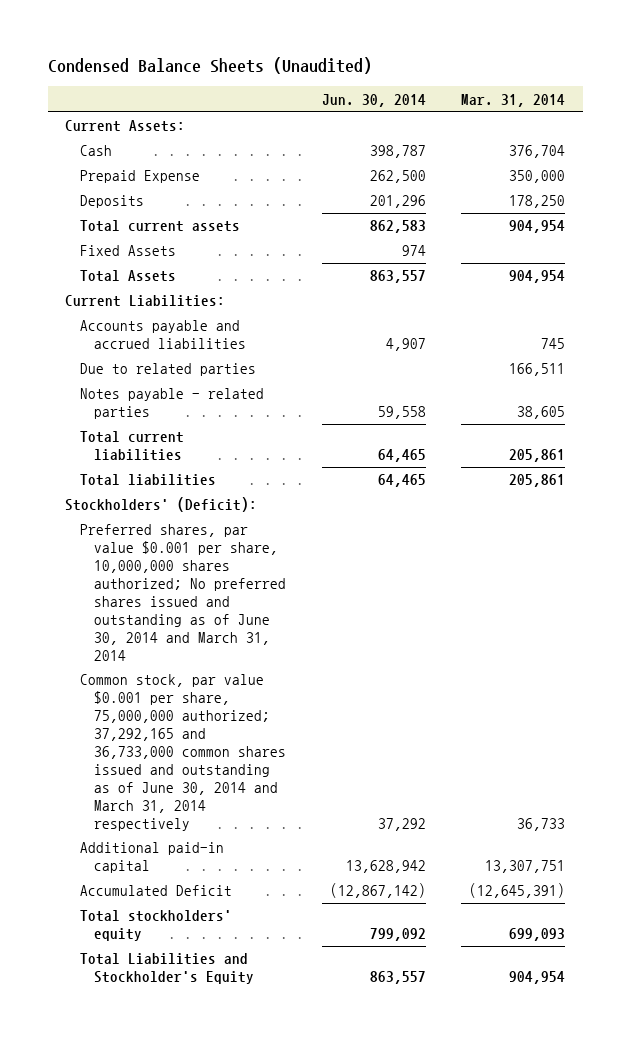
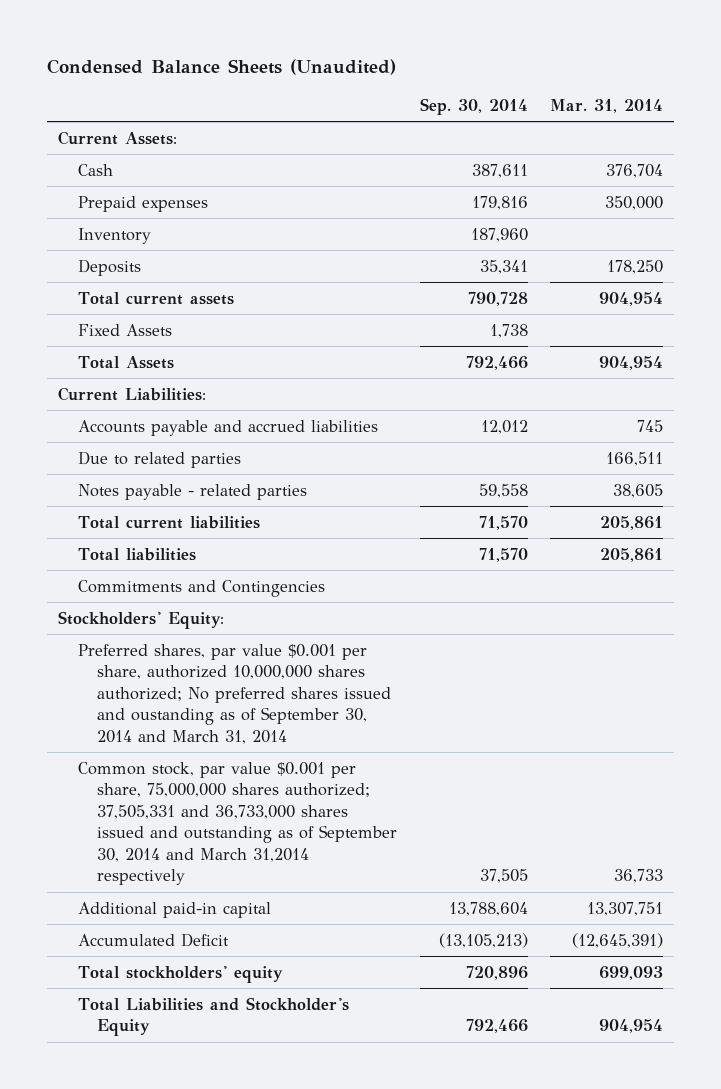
[321,93,426,107] Jun. 30, 2014 -> none
none -> [419,98,528,116] Sep. 30, 2014
[79,170,200,184] Prepaid Expense -> [77,195,208,212] Prepaid expenses
none -> [77,227,151,244] Inventory
none -> [77,579,325,597] Commitments and Contingencies
[65,497,258,513] Stockholders' (Deficit): -> [58,610,225,629] Stockholders' Equity:
[79,524,287,661] Preferred shares, par value $0.001 per share, 10,000,000 shares authorized; No preferred shares issued and outstanding as of June 30, 2014 and March 31, 2014 -> [77,643,392,744] Preferred shares, par value $0.001 per share, authorized 10,000,000 shares authorized; No preferred shares issued and oustanding as of September 30, 2014 and March 31, 2014
[79,674,287,831] Common stock, par value $0.001 per share, 75,000,000 authorized; 37,292,165 and 36,733,000 common shares issued and outstanding as of June 30, 2014 and March 31, 2014 respectively -> [77,761,398,886] Common stock, par value $0.001 per share, 75,000,000 shares authorized; 37,505,331 and 36,733,000 shares issued and outstanding as of September 30, 2014 and March 31,2014 respectively

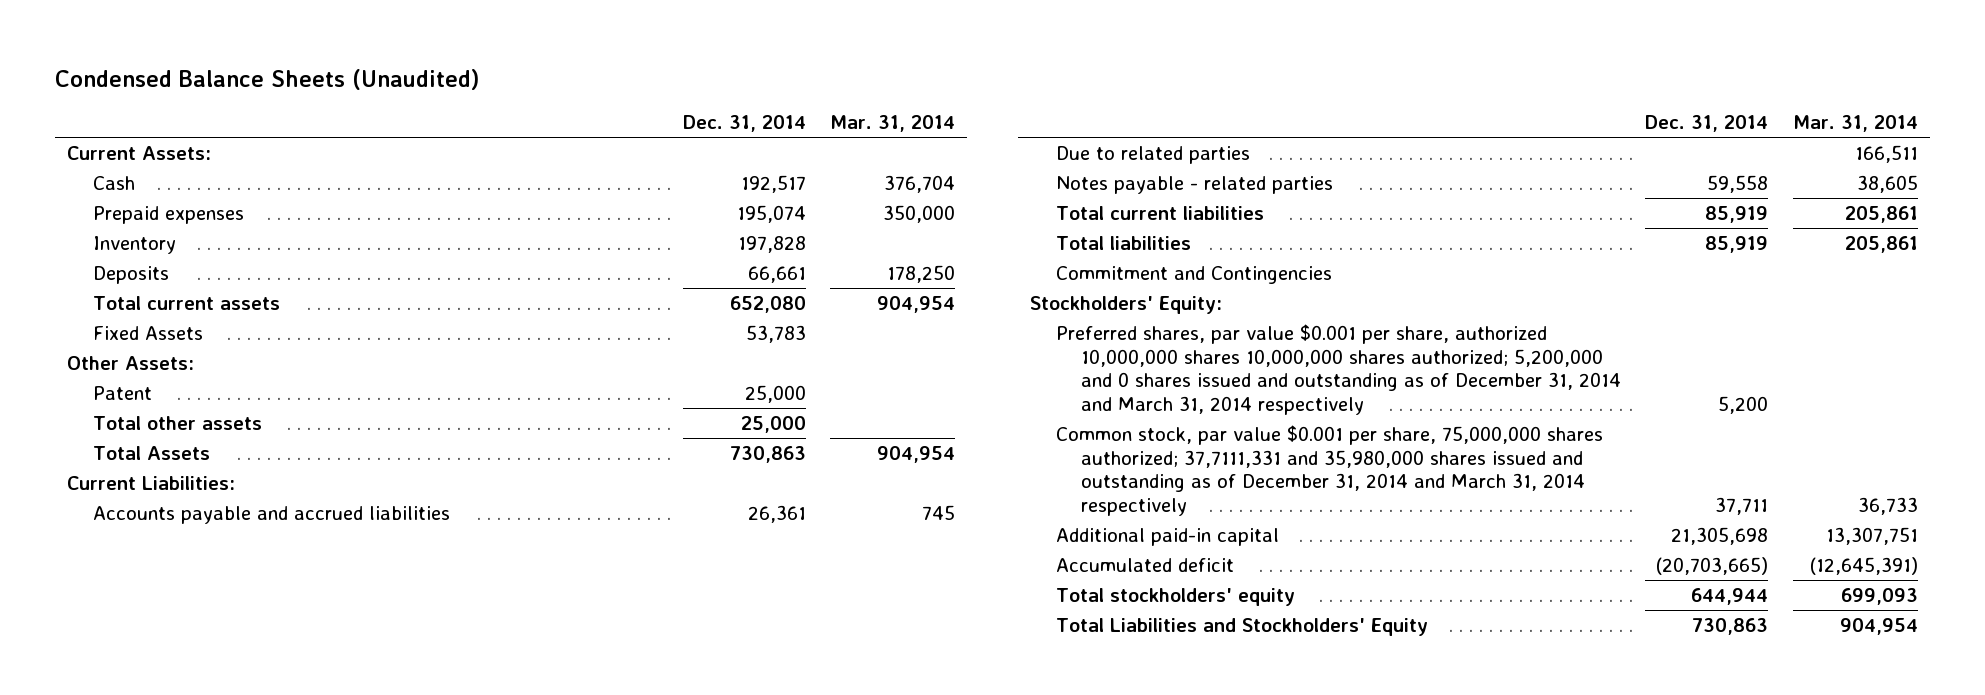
[419,98,528,116] Sep. 30, 2014 -> none
none -> [682,115,806,133] Dec. 31, 2014
none -> [67,355,195,370] Other Assets:
none -> [92,385,152,400] Patent
none -> [92,415,262,430] Total other assets
[77,579,325,597] Commitments and Contingencies -> [1055,265,1332,284] Commitment and Contingencies
[77,643,392,744] Preferred shares, par value $0.001 per share, authorized 10,000,000 shares authorized; No preferred shares issued and oustanding as of September 30, 2014 and March 31, 2014 -> [1055,323,1622,416] Preferred shares, par value $0.001 per share, authorized 10,000,000 shares 10,000,000 shares authorized; 5,200,000 and 0 shares issued and outstanding as of December 31, 2014 and March 31, 2014 respectively
[77,761,398,886] Common stock, par value $0.001 per share, 75,000,000 shares authorized; 37,505,331 and 36,733,000 shares issued and outstanding as of September 30, 2014 and March 31,2014 respectively -> [1055,424,1603,517] Common stock, par value $0.001 per share, 75,000,000 shares authorized; 37,7111,331 and 35,980,000 shares issued and outstanding as of December 31, 2014 and March 31, 2014 respectively
[77,932,229,947] Accumulated Deficit -> [1055,557,1234,572] Accumulated deficit
[77,996,349,1037] Total Liabilities and Stockholder's Equity -> [1055,617,1428,636] Total Liabilities and Stockholders' Equity

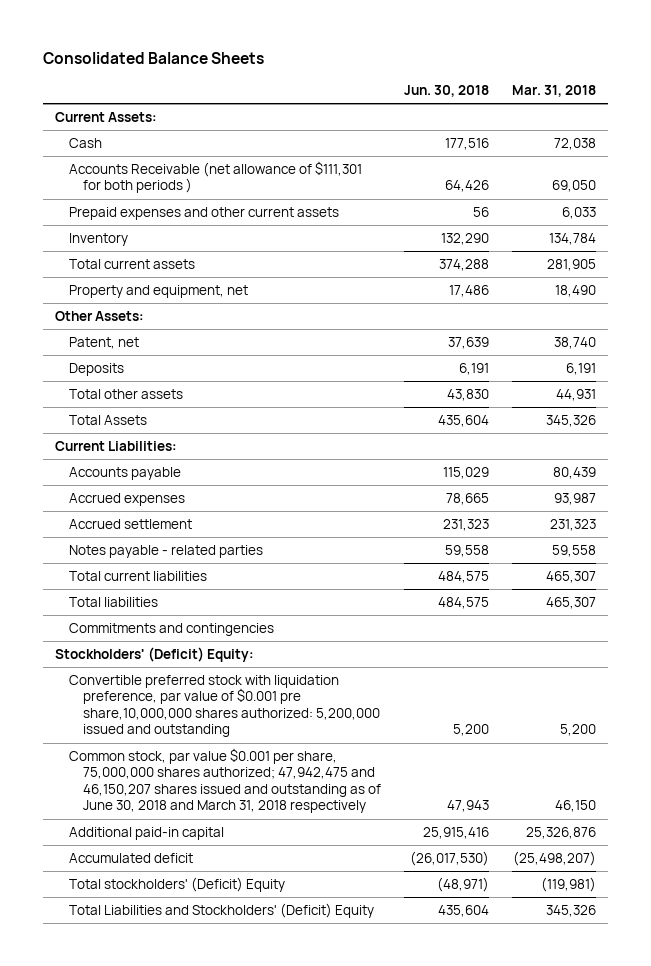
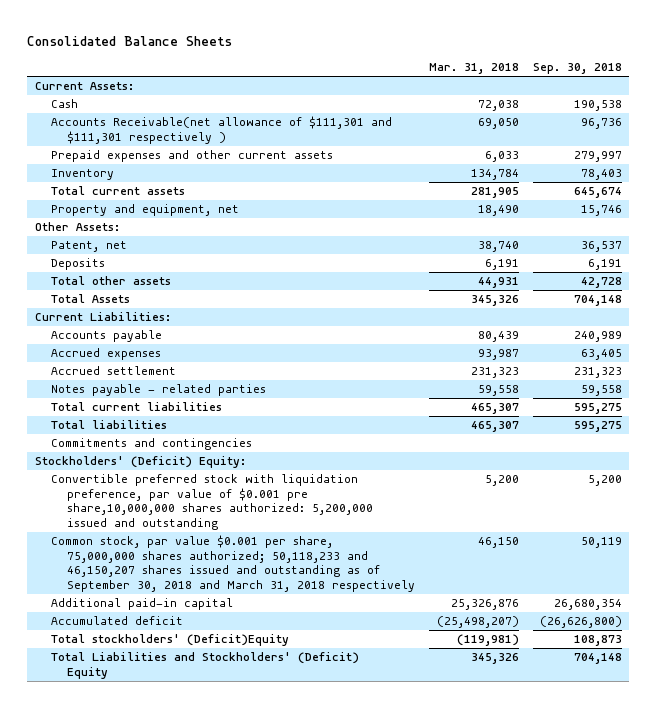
[404,85,490,98] Jun. 30, 2018 -> none
none -> [532,63,622,75] Sep. 30, 2018
[69,160,363,194] Accounts Receivable (net allowance of $111,301 for both periods ) -> [50,116,392,144] Accounts Receivable(net allowance of $111,301 and $111,301 respectively )
[69,747,382,814] Common stock, par value $0.001 per share, 75,000,000 shares authorized; 47,942,475 and 46,150,207 shares issued and outstanding as of June 30, 2018 and March 31, 2018 respectively -> [50,535,415,592] Common stock, par value $0.001 per share, 75,000,000 shares authorized; 50,118,233 and 46,150,207 shares issued and outstanding as of September 30, 2018 and March 31, 2018 respectively
[69,876,286,892] Total stockholders' (Deficit) Equity -> [50,634,289,647] Total stockholders' (Deficit)Equity

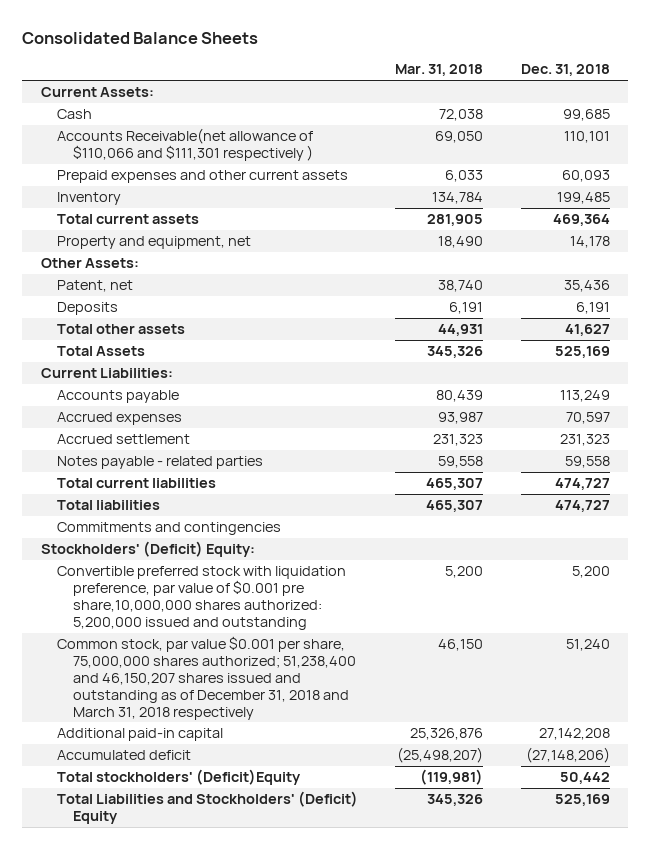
[532,63,622,75] Sep. 30, 2018 -> none
none -> [520,64,610,77] Dec. 31, 2018
[50,116,392,144] Accounts Receivable(net allowance of $111,301 and $111,301 respectively ) -> [56,128,313,161] Accounts Receivable(net allowance of $110,066 and $111,301 respectively )
[50,535,415,592] Common stock, par value $0.001 per share, 75,000,000 shares authorized; 50,118,233 and 46,150,207 shares issued and outstanding as of September 30, 2018 and March 31, 2018 respectively -> [56,636,356,720] Common stock, par value $0.001 per share, 75,000,000 shares authorized; 51,238,400 and 46,150,207 shares issued and outstanding as of December 31, 2018 and March 31, 2018 respectively

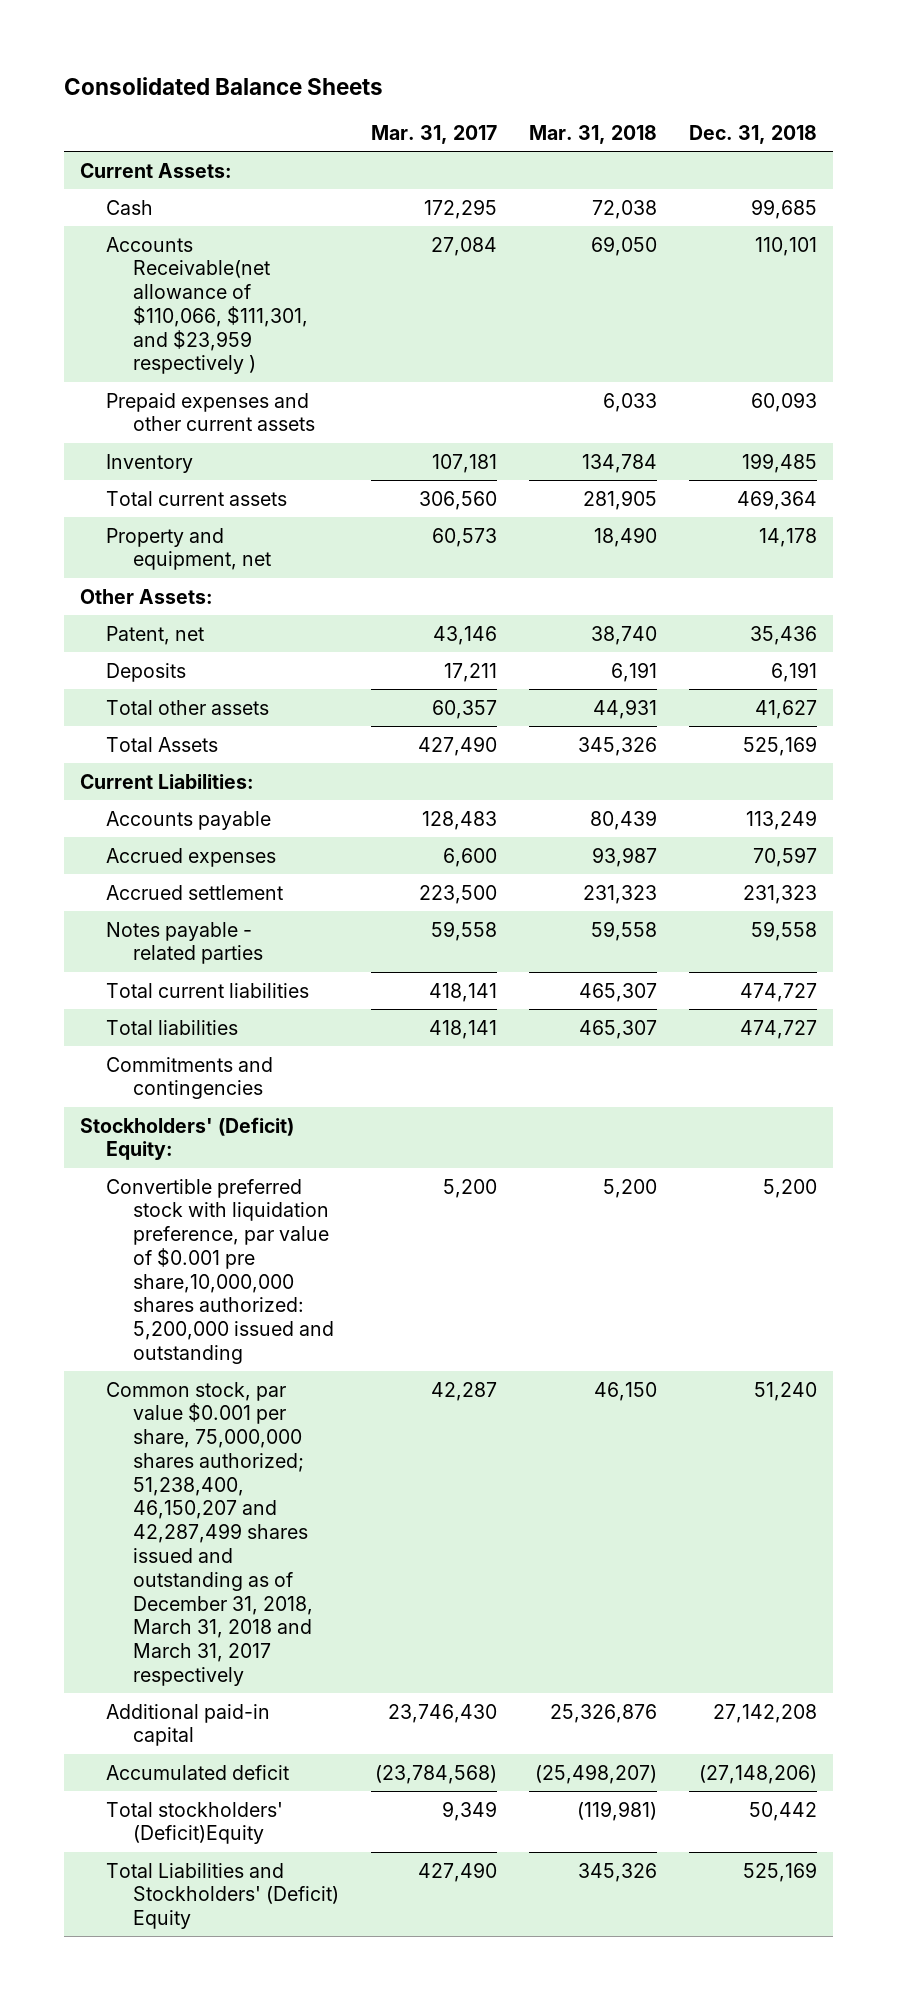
none -> [370,124,497,144] Mar. 31, 2017
[56,128,313,161] Accounts Receivable(net allowance of $110,066 and $111,301 respectively ) -> [106,236,308,375] Accounts Receivable(net allowance of $110,066, $111,301, and $23,959 respectively )
[56,636,356,720] Common stock, par value $0.001 per share, 75,000,000 shares authorized; 51,238,400 and 46,150,207 shares issued and outstanding as of December 31, 2018 and March 31, 2018 respectively -> [106,1381,313,1686] Common stock, par value $0.001 per share, 75,000,000 shares authorized; 51,238,400, 46,150,207 and 42,287,499 shares issued and outstanding as of December 31, 2018, March 31, 2018 and March 31, 2017 respectively

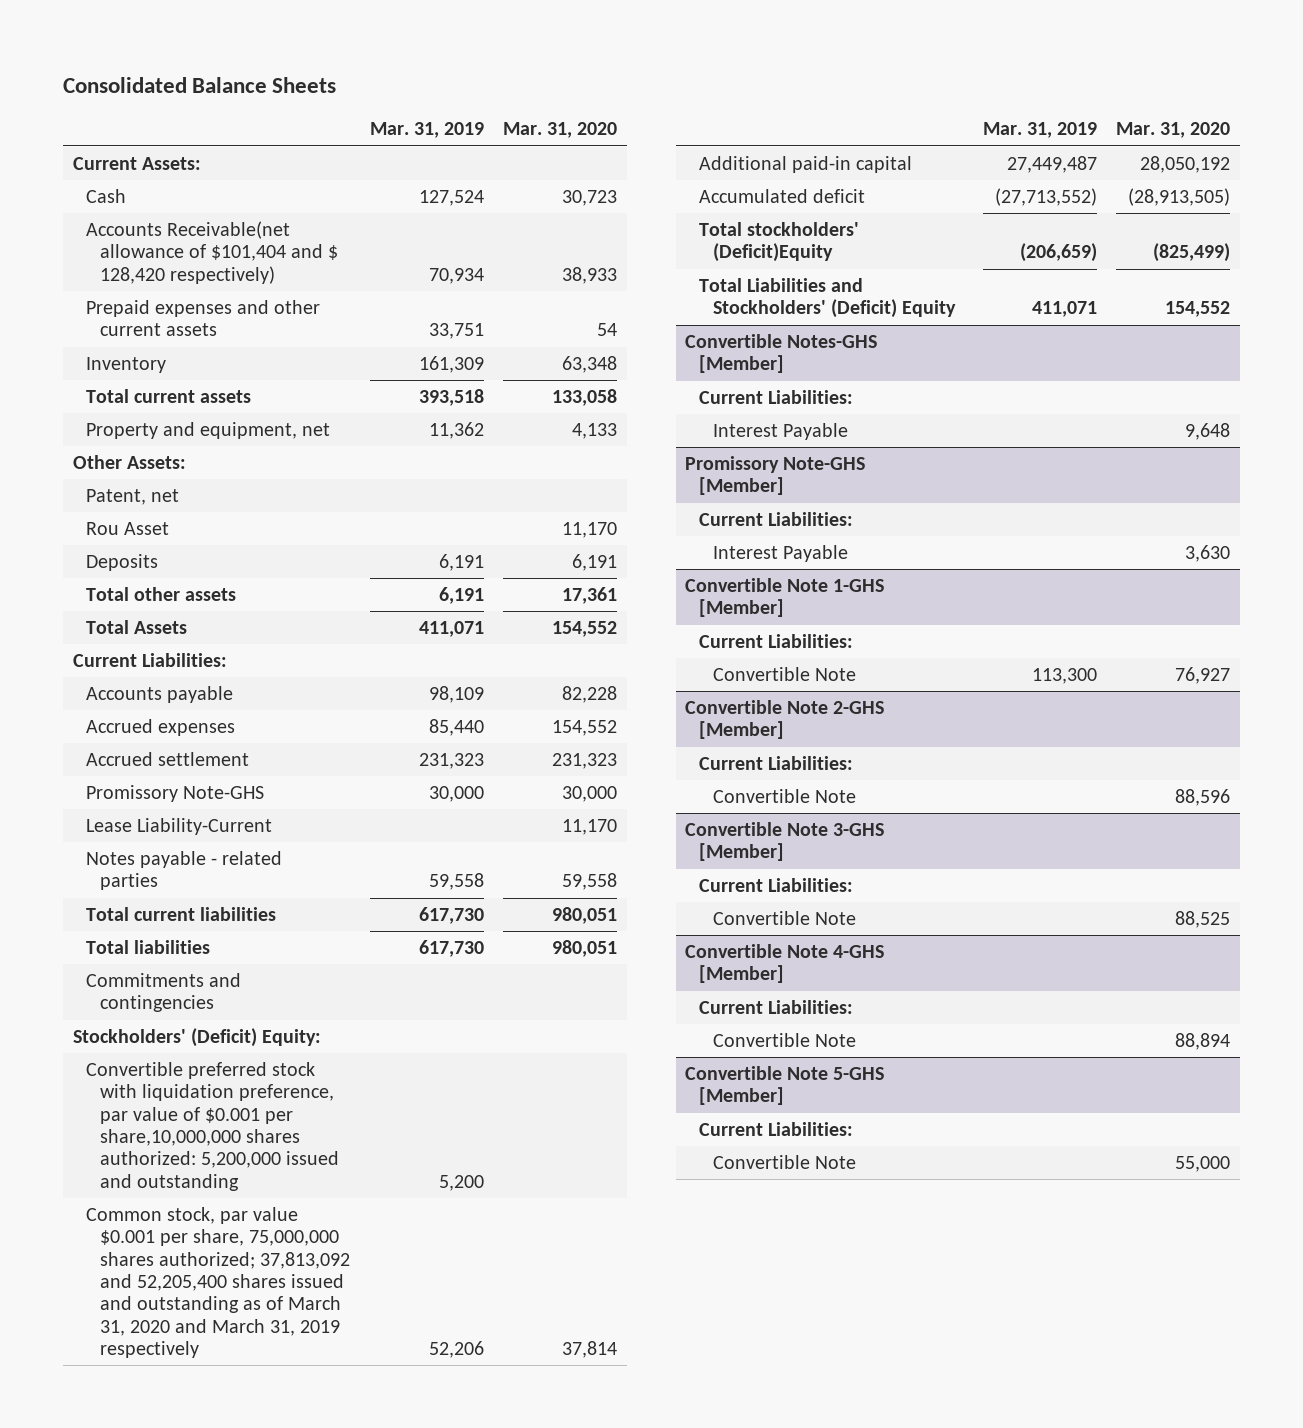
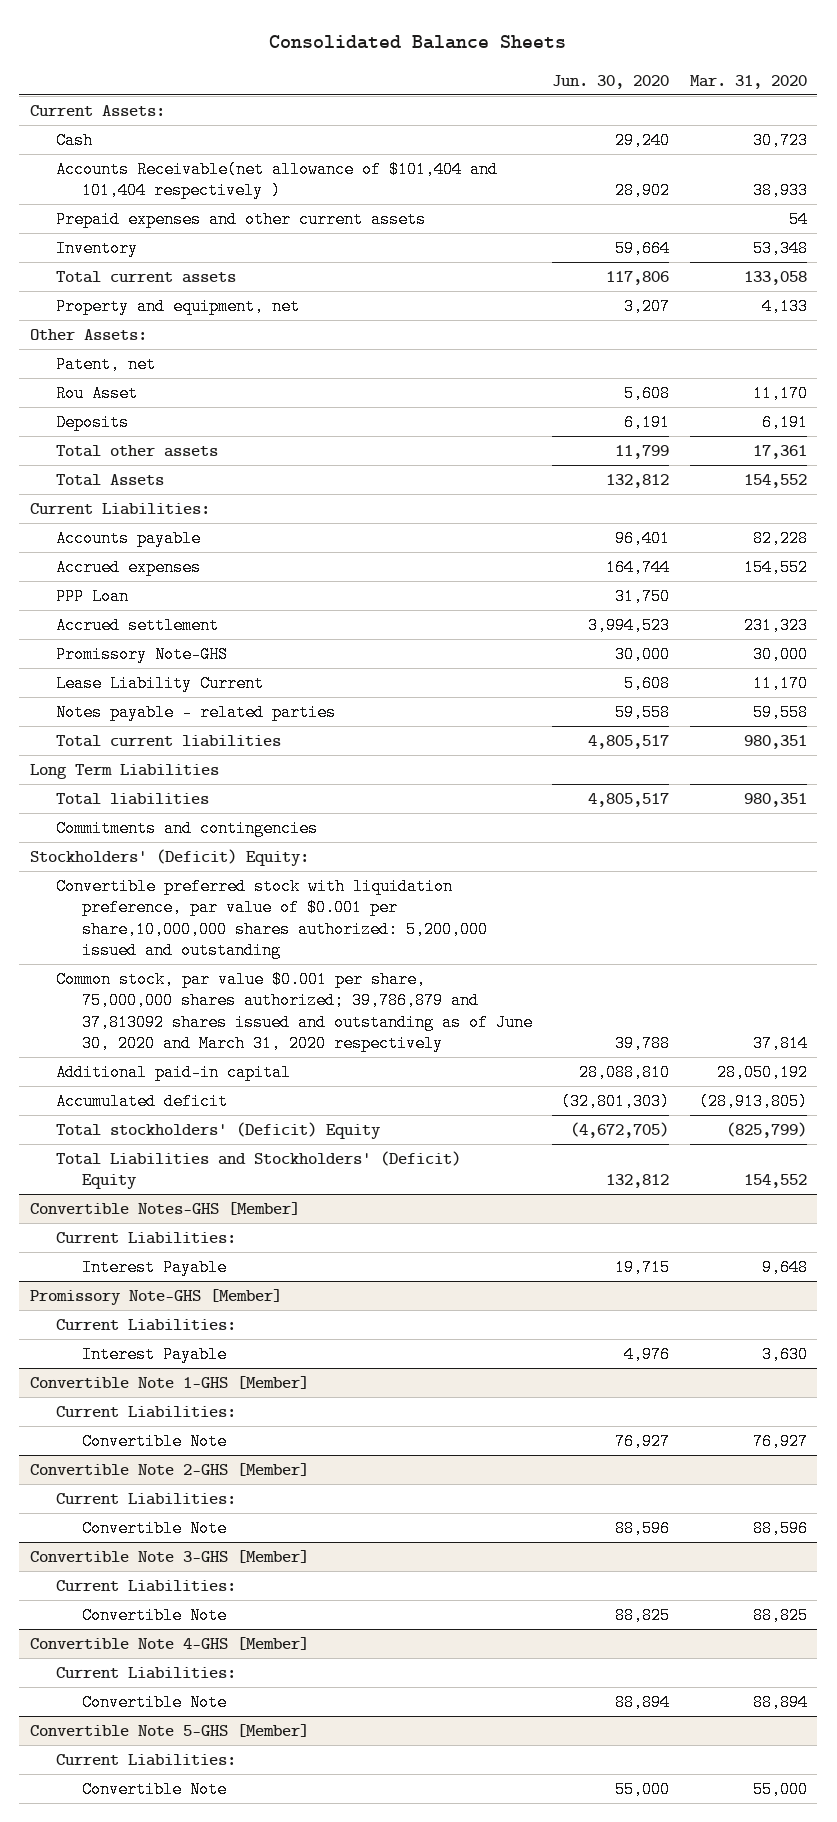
[369,122,484,139] Mar. 31, 2019 -> none
none -> [552,74,670,89] Jun. 30, 2020
[86,220,339,284] Accounts Receivable(net allowance of $101,404 and $ 128,420 respectively) -> [55,161,498,200] Accounts Receivable(net allowance of $101,404 and 101,404 respectively )
[562,355,618,373] 63,348 -> [752,240,808,258] 53,348
none -> [55,588,129,606] PPP Loan
[86,817,273,835] Lease Liability-Current -> [55,675,264,693] Lease Liability Current
[552,906,618,924] 980,051 -> [743,735,807,750] 980,351
none -> [29,764,219,780] Long Term Liabilities
[552,939,618,957] 980,051 -> [743,793,807,808] 980,351
[86,1206,351,1359] Common stock, par value $0.001 per share, 75,000,000 shares authorized; 37,813,092 and 52,205,400 shares issued and outstanding as of March 31, 2020 and March 31, 2019 respectively -> [55,971,533,1053] Common stock, par value $0.001 per share, 75,000,000 shares authorized; 39,786,879 and 37,813092 shares issued and outstanding as of June 30, 2020 and March 31, 2020 respectively
[1128,187,1231,206] (28,913,505) -> [698,1093,808,1111] (28,913,805)
[699,221,860,263] Total stockholders' (Deficit)Equity -> [55,1122,381,1140] Total stockholders' (Deficit) Equity
[1153,243,1231,263] (825,499) -> [725,1122,807,1139] (825,799)
[1175,910,1231,928] 88,525 -> [752,1607,808,1625] 88,825

